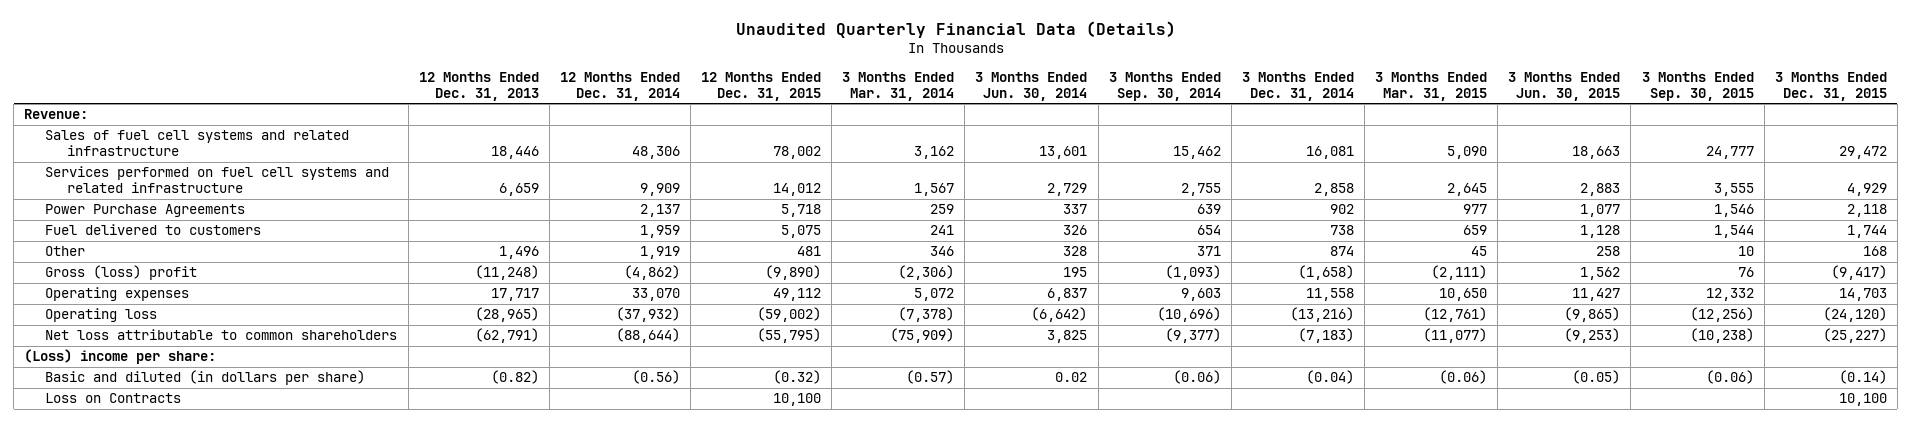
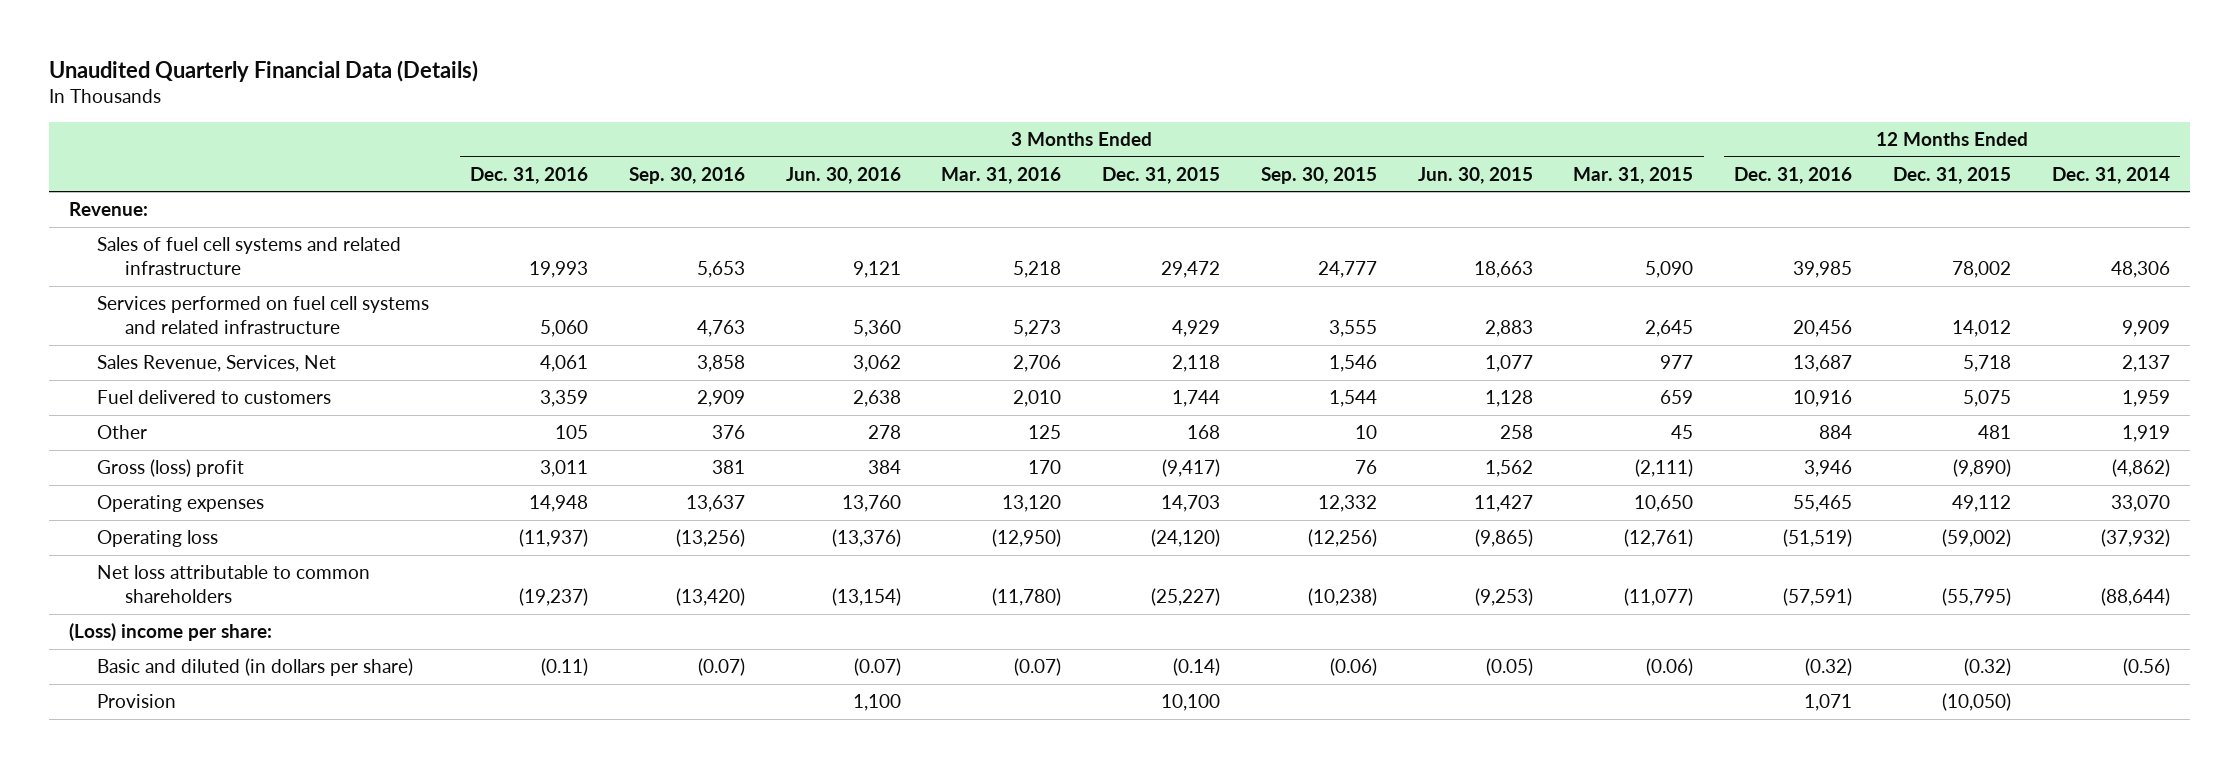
[418,71,539,101] 12 Months Ended Dec. 31, 2013 -> none
[842,71,955,101] 3 Months Ended Mar. 31, 2014 -> none
[975,71,1088,101] 3 Months Ended Jun. 30, 2014 -> none
[1108,71,1221,101] 3 Months Ended Sep. 30, 2014 -> none
[1241,71,1354,101] 3 Months Ended Dec. 31, 2014 -> none
none -> [470,166,589,184] Dec. 31, 2016
none -> [628,166,745,184] Sep. 30, 2016
none -> [785,166,901,184] Jun. 30, 2016
none -> [941,166,1062,184] Mar. 31, 2016
none -> [1734,166,1853,184] Dec. 31, 2016
[45,204,246,218] Power Purchase Agreements -> [97,355,337,373] Sales Revenue, Services, Net
[45,393,182,404] Loss on Contracts -> none
none -> [97,694,177,709] Provision

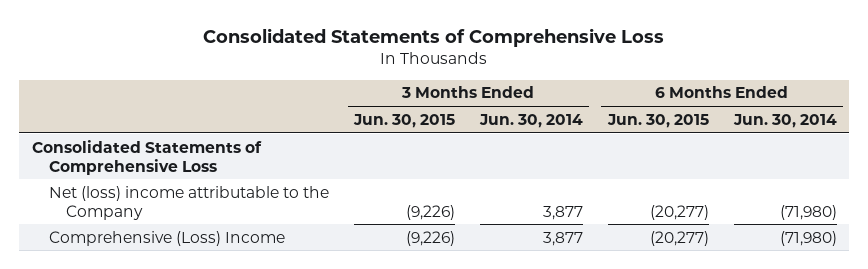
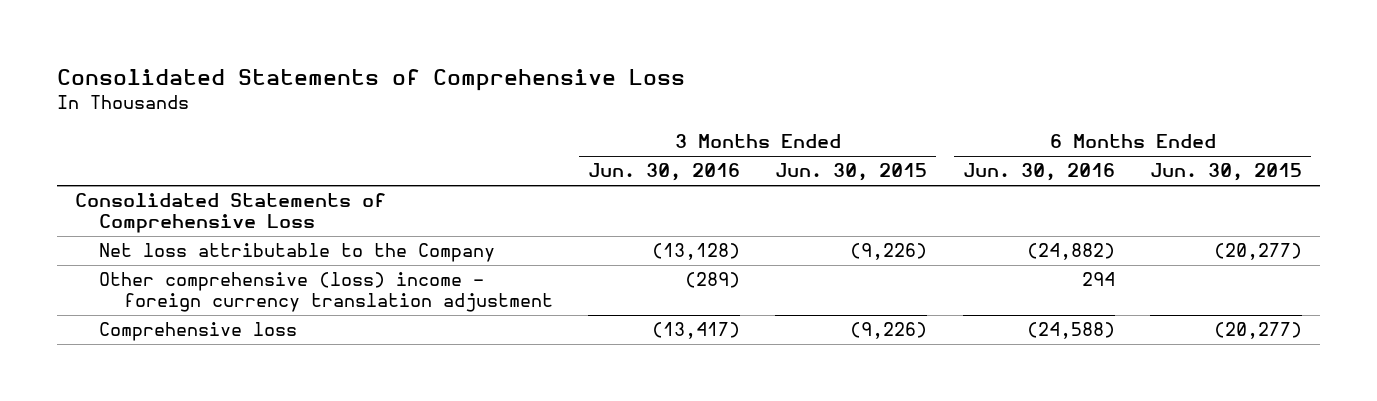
[478,113,583,128] Jun. 30, 2014 -> none
[732,113,837,128] Jun. 30, 2014 -> none
none -> [587,163,740,182] Jun. 30, 2016
none -> [962,163,1115,182] Jun. 30, 2016
[48,185,329,220] Net (loss) income attributable to the Company -> [99,243,496,263] Net loss attributable to the Company
none -> [99,272,553,313] Other comprehensive (loss) income - foreign currency translation adjustment
[48,230,285,246] Comprehensive (Loss) Income -> [99,322,298,342] Comprehensive loss

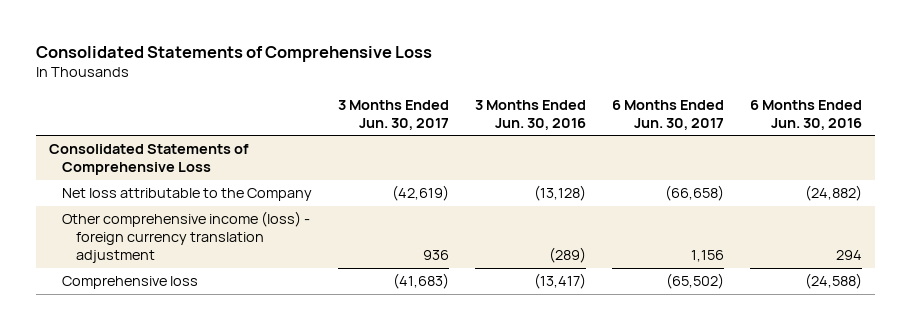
[775,163,928,182] Jun. 30, 2015 -> none
[1150,163,1303,182] Jun. 30, 2015 -> none
none -> [338,99,450,130] 3 Months Ended Jun. 30, 2017
none -> [611,99,724,130] 6 Months Ended Jun. 30, 2017
[99,272,553,313] Other comprehensive (loss) income - foreign currency translation adjustment -> [62,210,311,264] Other comprehensive income (loss) - foreign currency translation adjustment

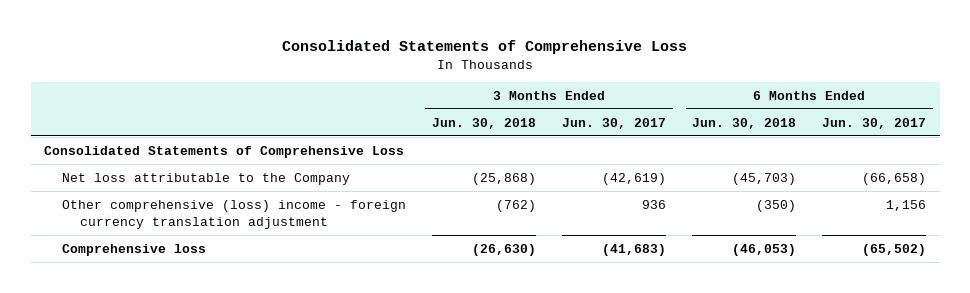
[475,99,587,130] 3 Months Ended Jun. 30, 2016 -> none
[749,99,862,130] 6 Months Ended Jun. 30, 2016 -> none
none -> [432,117,537,129] Jun. 30, 2018
none -> [692,117,797,129] Jun. 30, 2018
[62,210,311,264] Other comprehensive income (loss) - foreign currency translation adjustment -> [61,199,406,229] Other comprehensive (loss) income - foreign currency translation adjustment

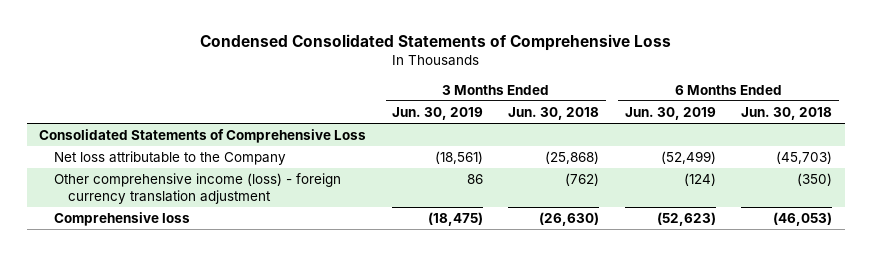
[282,40,688,55] Consolidated Statements of Comprehensive Loss -> [199,34,671,52] Condensed Consolidated Statements of Comprehensive Loss
[562,117,667,129] Jun. 30, 2017 -> none
[822,117,927,129] Jun. 30, 2017 -> none
none -> [391,107,483,121] Jun. 30, 2019
none -> [624,107,716,121] Jun. 30, 2019
[61,199,406,229] Other comprehensive (loss) income - foreign currency translation adjustment -> [53,173,341,204] Other comprehensive income (loss) - foreign currency translation adjustment

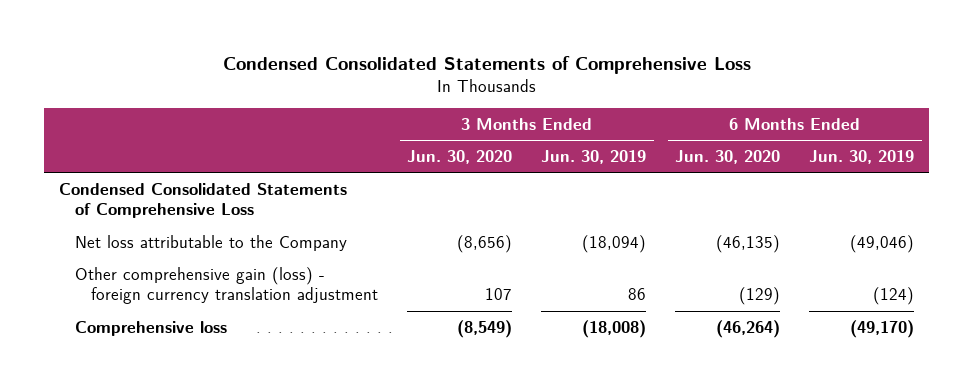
[508,107,600,121] Jun. 30, 2018 -> none
[741,107,833,121] Jun. 30, 2018 -> none
none -> [407,149,513,164] Jun. 30, 2020
none -> [675,149,781,164] Jun. 30, 2020
[39,129,367,144] Consolidated Statements of Comprehensive Loss -> [59,182,348,219] Condensed Consolidated Statements of Comprehensive Loss
[434,151,483,165] (18,561) -> [582,234,647,253] (18,094)
[660,151,716,165] (52,499) -> [850,234,915,253] (49,046)
[53,173,341,204] Other comprehensive income (loss) - foreign currency translation adjustment -> [75,266,379,305] Other comprehensive gain (loss) - foreign currency translation adjustment
[427,212,483,227] (18,475) -> [582,319,647,338] (18,008)
[656,212,716,227] (52,623) -> [850,319,915,338] (49,170)

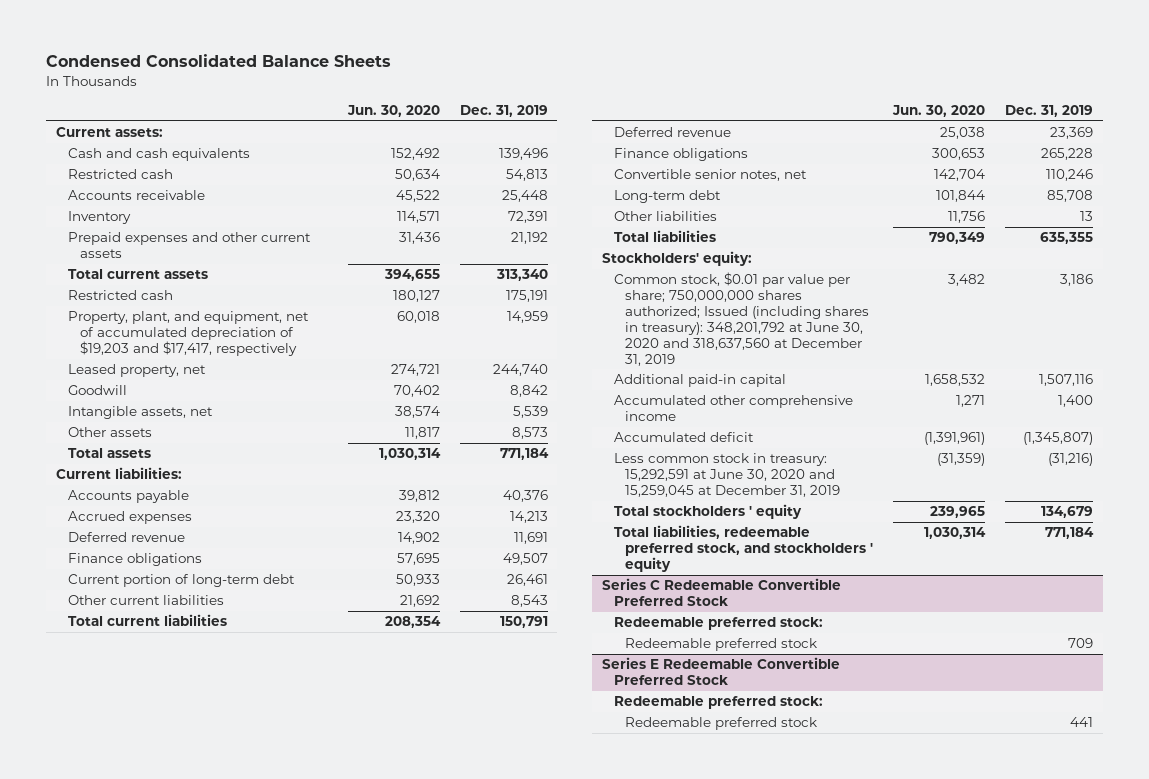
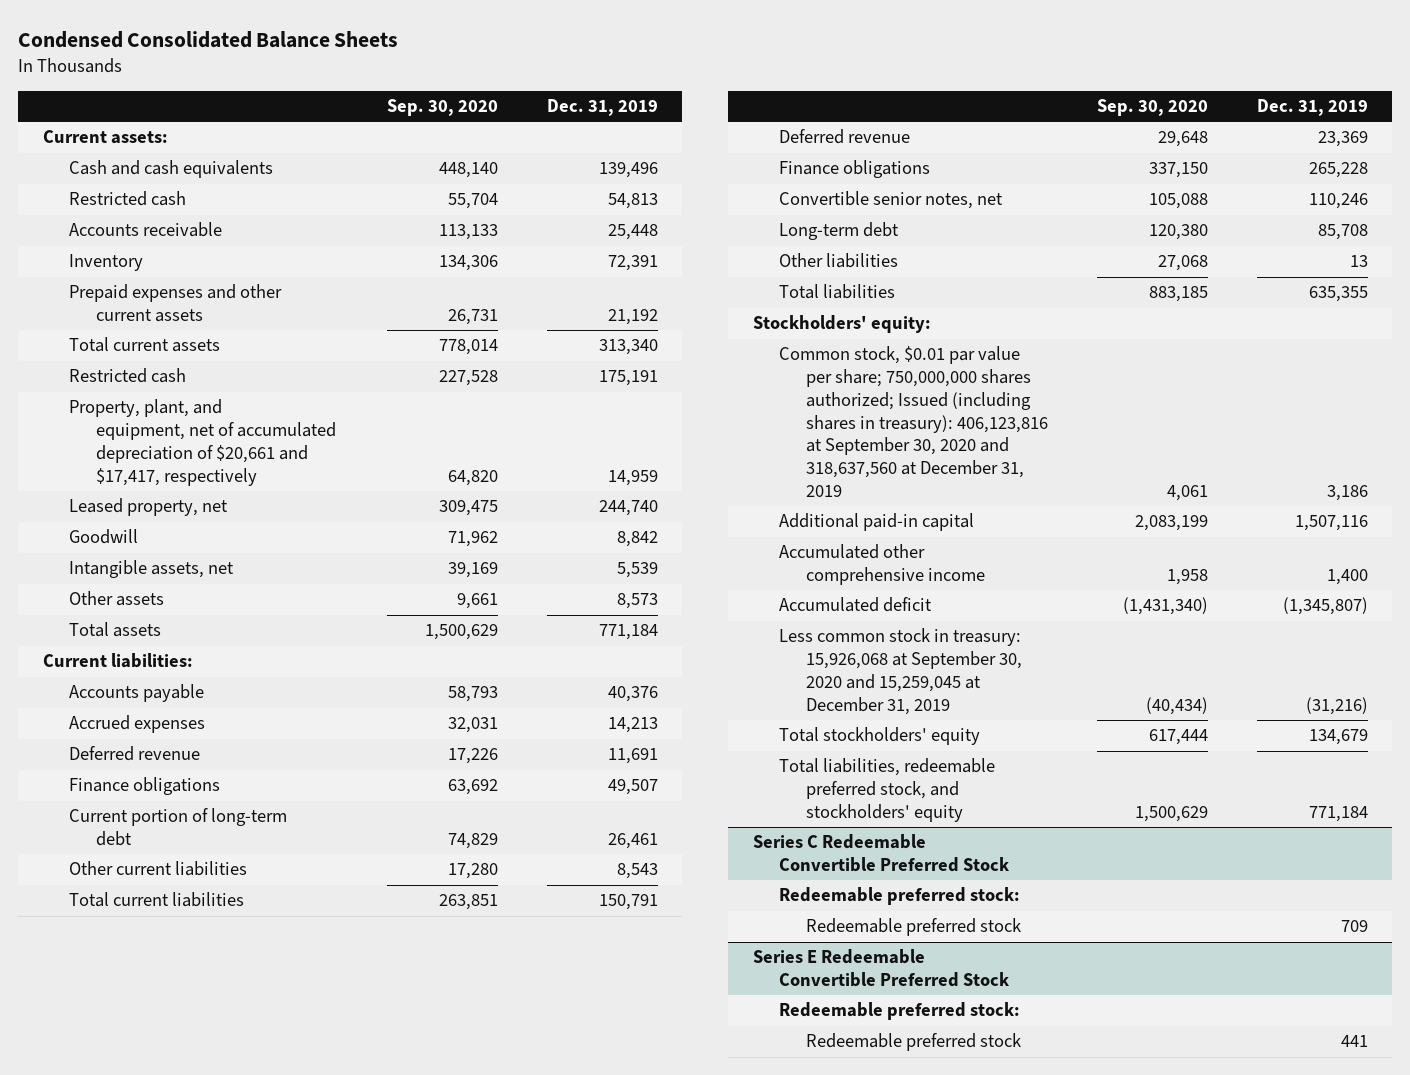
[346,104,440,117] Jun. 30, 2020 -> none
none -> [386,99,498,117] Sep. 30, 2020
[68,311,310,356] Property, plant, and equipment, net of accumulated depreciation of $19,203 and $17,417, respectively -> [69,399,336,486] Property, plant, and equipment, net of accumulated depreciation of $20,661 and $17,417, respectively
[613,272,870,366] Common stock, $0.01 par value per share; 750,000,000 shares authorized; Issued (including shares in treasury): 348,201,792 at June 30, 2020 and 318,637,560 at December 31, 2019 -> [779,346,1049,497] Common stock, $0.01 par value per share; 750,000,000 shares authorized; Issued (including shares in treasury): 406,123,816 at September 30, 2020 and 318,637,560 at December 31, 2019
[613,453,841,497] Less common stock in treasury: 15,292,591 at June 30, 2020 and 15,259,045 at December 31, 2019 -> [779,628,1023,715] Less common stock in treasury: 15,926,068 at September 30, 2020 and 15,259,045 at December 31, 2019
[613,504,802,520] Total stockholders ' equity -> [779,727,981,746] Total stockholders' equity
[613,525,874,572] Total liabilities, redeemable preferred stock, and stockholders ' equity -> [779,758,996,822] Total liabilities, redeemable preferred stock, and stockholders' equity

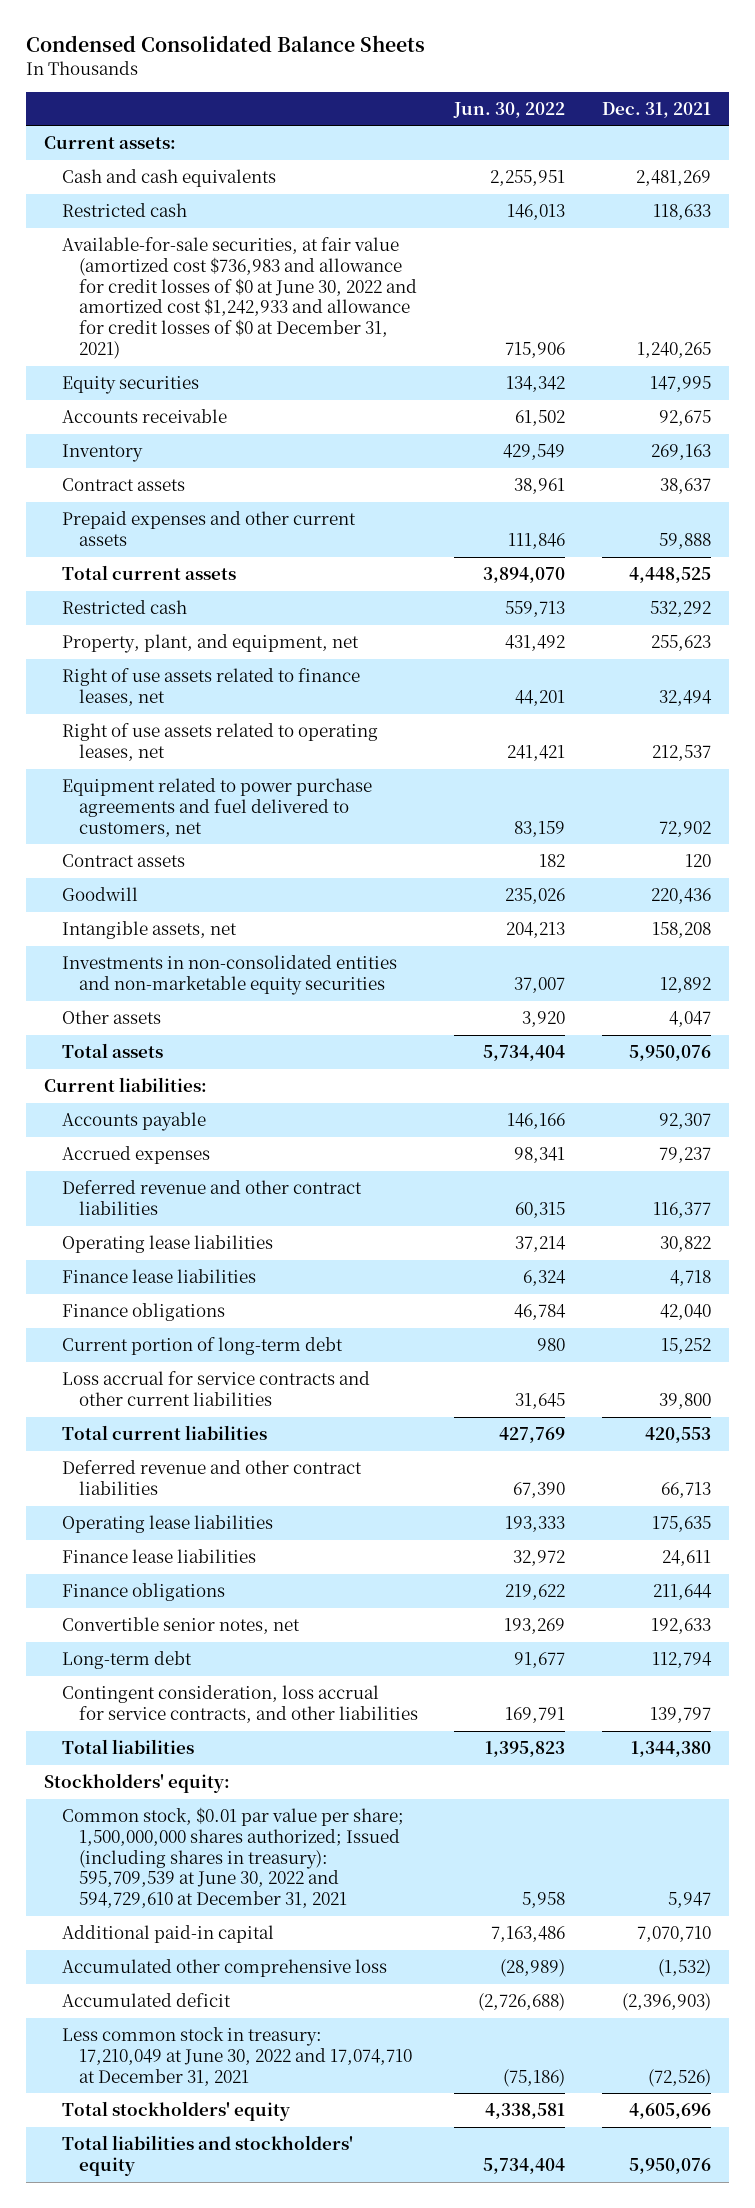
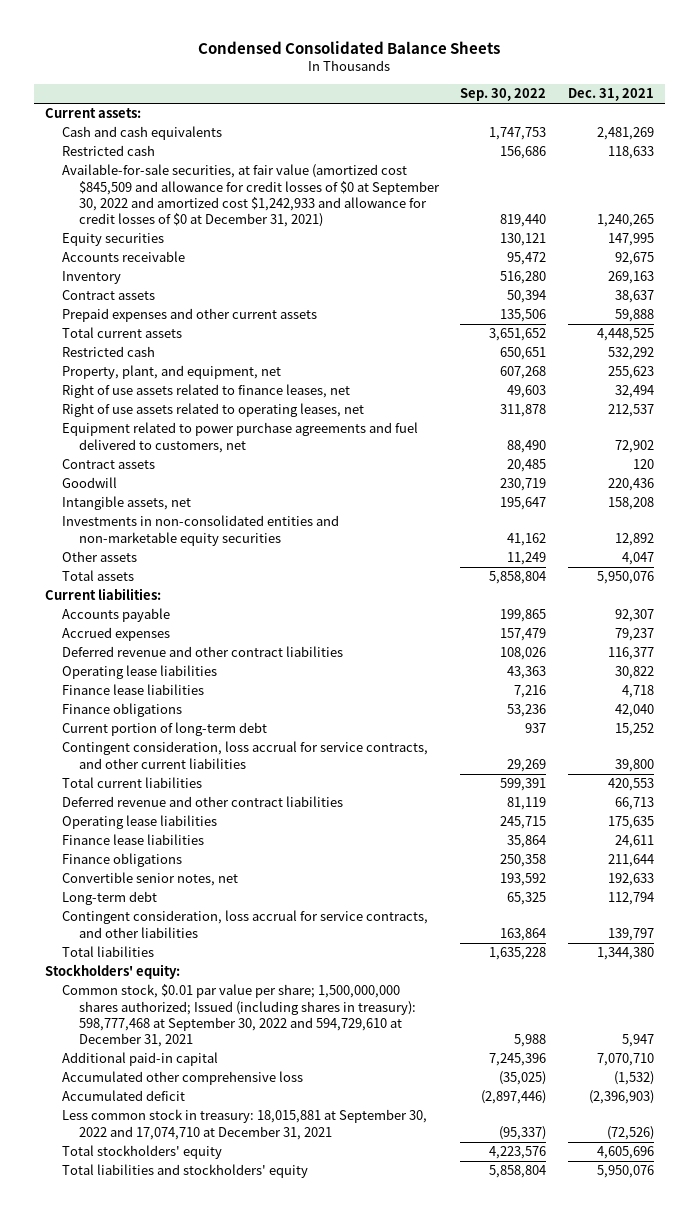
[453,101,566,118] Jun. 30, 2022 -> none
none -> [460,88,547,102] Sep. 30, 2022
[61,236,417,360] Available-for-sale securities, at fair value (amortized cost $736,983 and allowance for credit losses of $0 at June 30, 2022 and amortized cost $1,242,933 and allowance for credit losses of $0 at December 31, 2021) -> [61,164,440,228] Available-for-sale securities, at fair value (amortized cost $845,509 and allowance for credit losses of $0 at September 30, 2022 and amortized cost $1,242,933 and allowance for credit losses of $0 at December 31, 2021)
[61,1370,370,1406] Loss accrual for service contracts and other current liabilities -> [61,741,428,769] Contingent consideration, loss accrual for service contracts, and other current liabilities
[61,1806,404,1909] Common stock, $0.01 par value per share; 1,500,000,000 shares authorized; Issued (including shares in treasury): 595,709,539 at June 30, 2022 and 594,729,610 at December 31, 2021 -> [61,984,416,1048] Common stock, $0.01 par value per share; 1,500,000,000 shares authorized; Issued (including shares in treasury): 598,777,468 at September 30, 2022 and 594,729,610 at December 31, 2021
[61,2026,412,2086] Less common stock in treasury: 17,210,049 at June 30, 2022 and 17,074,710 at December 31, 2021 -> [61,1109,427,1140] Less common stock in treasury: 18,015,881 at September 30, 2022 and 17,074,710 at December 31, 2021

